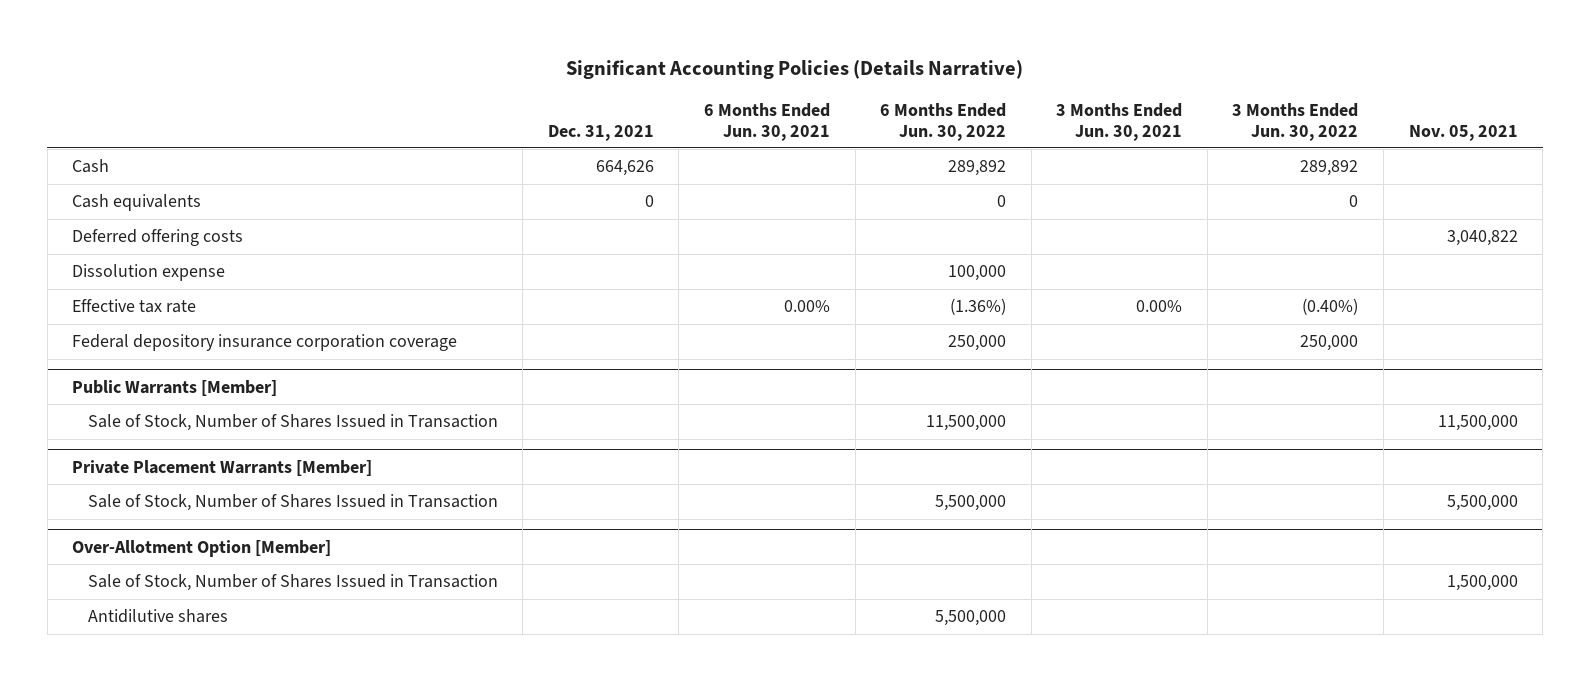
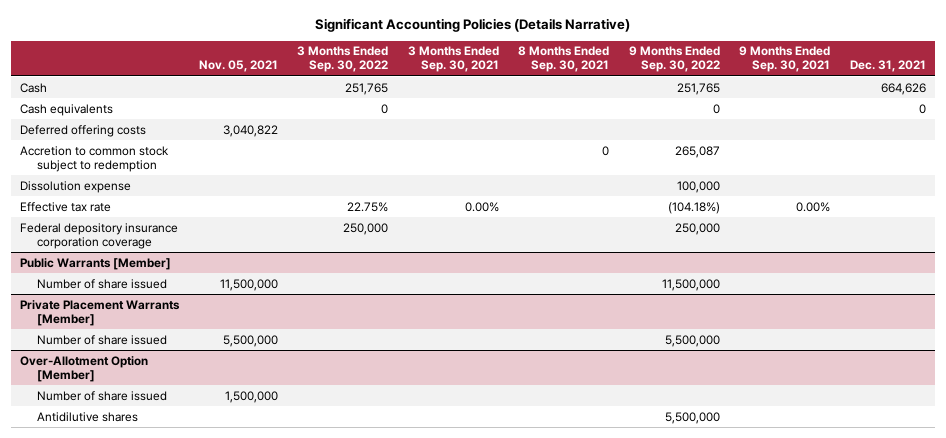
[703,102,830,141] 6 Months Ended Jun. 30, 2021 -> none
[880,102,1007,141] 6 Months Ended Jun. 30, 2022 -> none
[1056,102,1183,141] 3 Months Ended Jun. 30, 2021 -> none
[1232,102,1359,141] 3 Months Ended Jun. 30, 2022 -> none
none -> [297,46,389,73] 3 Months Ended Sep. 30, 2022
none -> [407,46,499,73] 3 Months Ended Sep. 30, 2021
none -> [518,46,610,73] 8 Months Ended Sep. 30, 2021
none -> [628,46,720,73] 9 Months Ended Sep. 30, 2022
none -> [739,46,831,73] 9 Months Ended Sep. 30, 2021
none -> [20,145,170,172] Accretion to common stock subject to redemption
[87,414,498,432] Sale of Stock, Number of Shares Issued in Transaction -> [37,278,168,289] Number of share issued
[87,494,498,512] Sale of Stock, Number of Shares Issued in Transaction -> [37,334,168,345] Number of share issued
[87,574,498,592] Sale of Stock, Number of Shares Issued in Transaction -> [37,390,168,401] Number of share issued

